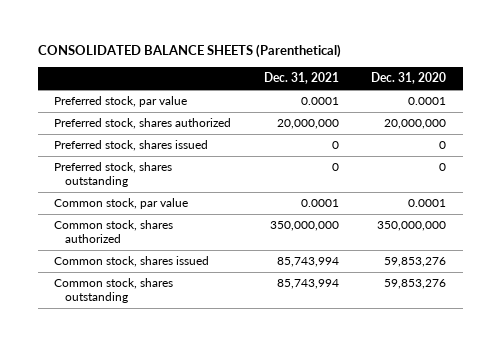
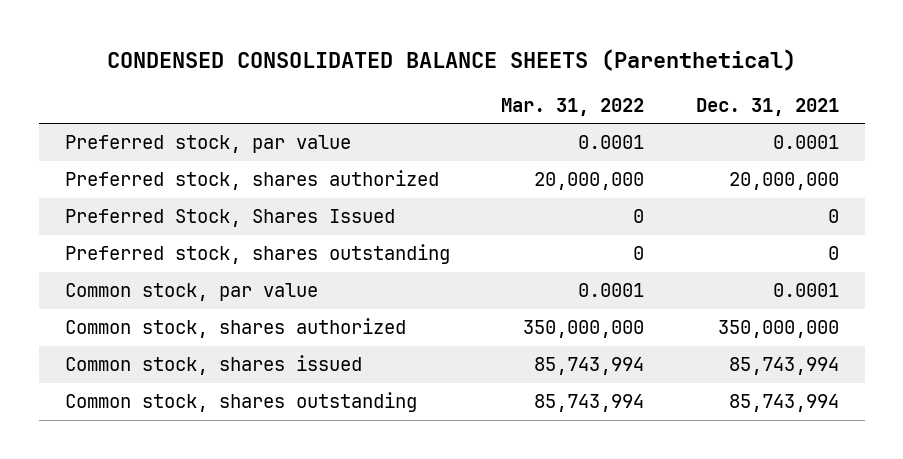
[37,44,341,59] CONSOLIDATED BALANCE SHEETS (Parenthetical) -> [106,48,796,71] CONDENSED CONSOLIDATED BALANCE SHEETS (Parenthetical)
[371,72,447,85] Dec. 31, 2020 -> none
none -> [501,97,645,116] Mar. 31, 2022
[54,140,209,152] Preferred stock, shares issued -> [64,209,395,228] Preferred Stock, Shares Issued

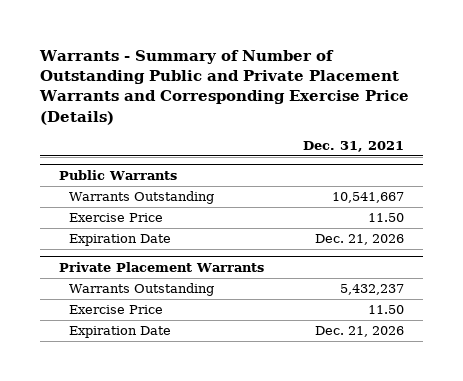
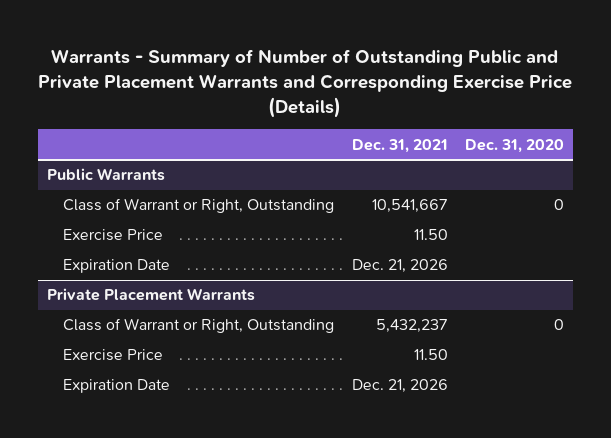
none -> [465,138,565,153] Dec. 31, 2020
[69,191,215,205] Warrants Outstanding -> [63,198,335,214] Class of Warrant or Right, Outstanding
[69,283,215,297] Warrants Outstanding -> [63,318,335,334] Class of Warrant or Right, Outstanding

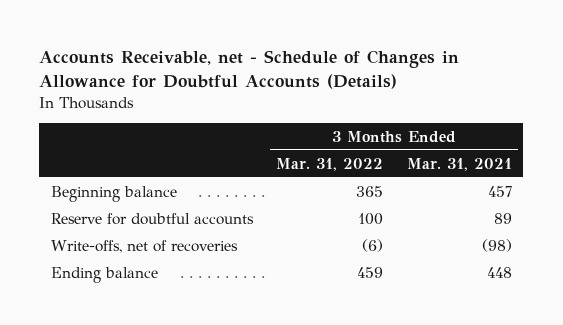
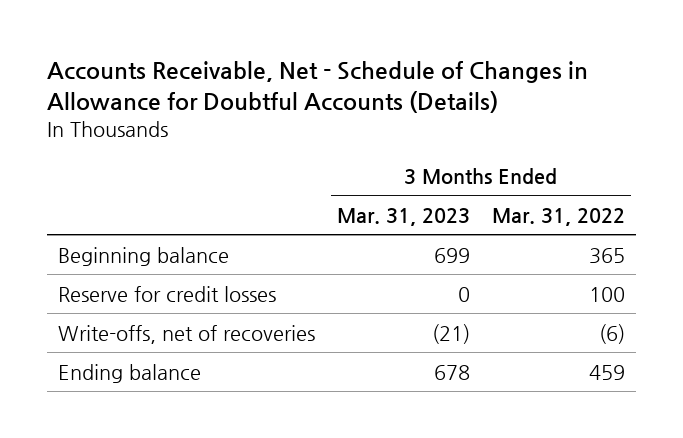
[39,50,460,89] Accounts Receivable, net - Schedule of Changes in Allowance for Doubtful Accounts (Details) -> [46,60,588,114] Accounts Receivable, Net - Schedule of Changes in Allowance for Doubtful Accounts (Details)
[406,157,512,171] Mar. 31, 2021 -> none
none -> [336,207,470,226] Mar. 31, 2023
[50,212,254,225] Reserve for doubtful accounts -> none
none -> [57,285,276,302] Reserve for credit losses

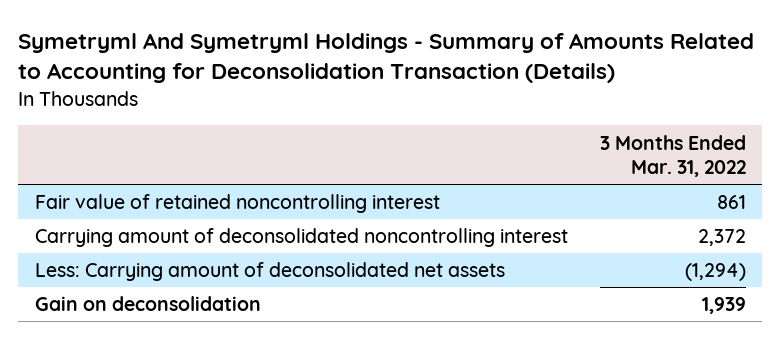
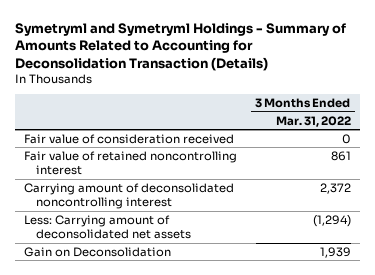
[18,32,755,84] Symetryml And Symetryml Holdings - Summary of Amounts Related to Accounting for Deconsolidation Transaction (Details) -> [15,22,347,71] Symetryml and Symetryml Holdings - Summary of Amounts Related to Accounting for Deconsolidation Transaction (Details)
none -> [24,133,235,144] Fair value of consideration received
[34,296,261,312] Gain on deconsolidation -> [24,246,172,257] Gain on Deconsolidation

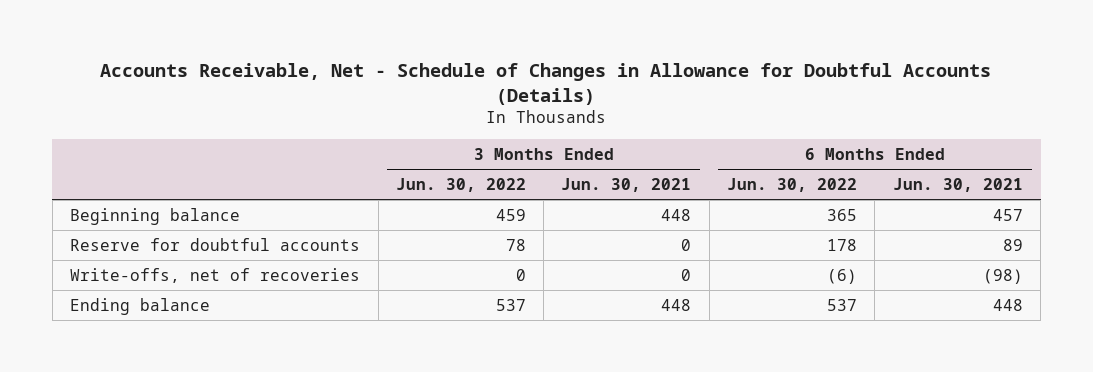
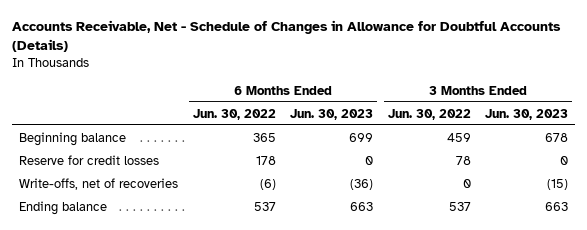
[561,177,692,192] Jun. 30, 2021 -> none
[892,177,1023,192] Jun. 30, 2021 -> none
none -> [290,108,374,120] Jun. 30, 2023
none -> [485,108,569,120] Jun. 30, 2023
[70,237,361,251] Reserve for doubtful accounts -> [19,154,160,165] Reserve for credit losses

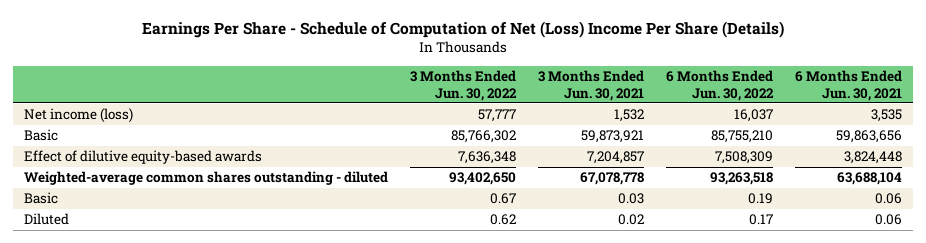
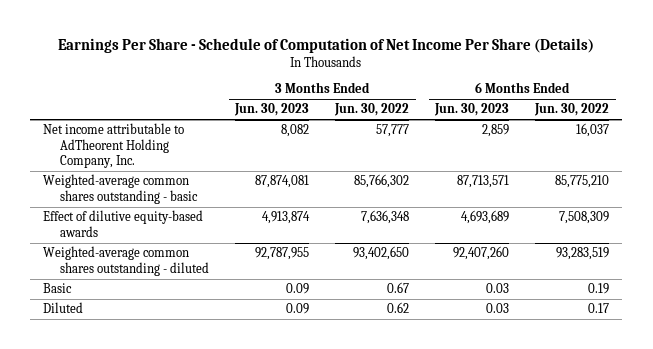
[141,20,784,38] Earnings Per Share - Schedule of Computation of Net (Loss) Income Per Share (Details) -> [58,37,595,53] Earnings Per Share - Schedule of Computation of Net Income Per Share (Details)
[537,70,644,101] 3 Months Ended Jun. 30, 2021 -> none
[794,70,902,101] 6 Months Ended Jun. 30, 2021 -> none
none -> [234,103,310,117] Jun. 30, 2023
none -> [434,103,510,117] Jun. 30, 2023
[23,129,58,142] Basic -> none
[23,108,133,124] Net income (loss) -> [43,123,185,169] Net income attributable to AdTheorent Holding Company, Inc.
none -> [43,174,199,204] Weighted-average common shares outstanding - basic
[709,172,773,186] 93,263,518 -> [556,247,610,261] 93,283,519

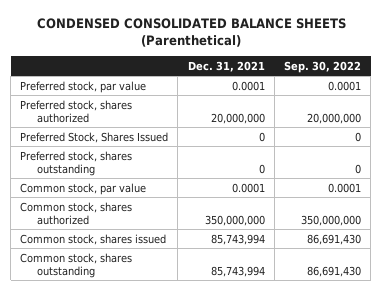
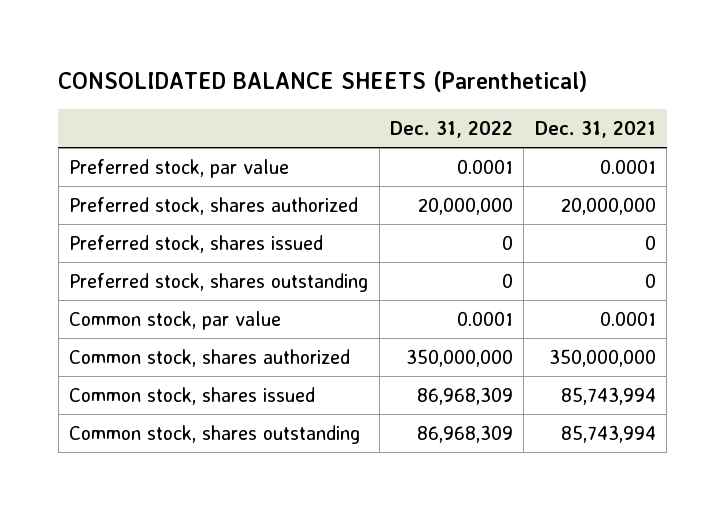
[36,17,346,48] CONDENSED CONSOLIDATED BALANCE SHEETS (Parenthetical) -> [58,71,588,93] CONSOLIDATED BALANCE SHEETS (Parenthetical)
[284,60,362,73] Sep. 30, 2022 -> none
none -> [389,120,513,138] Dec. 31, 2022
[20,131,169,143] Preferred Stock, Shares Issued -> [69,234,324,253] Preferred stock, shares issued

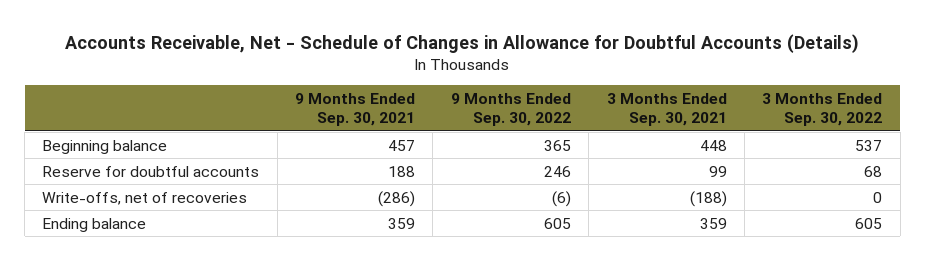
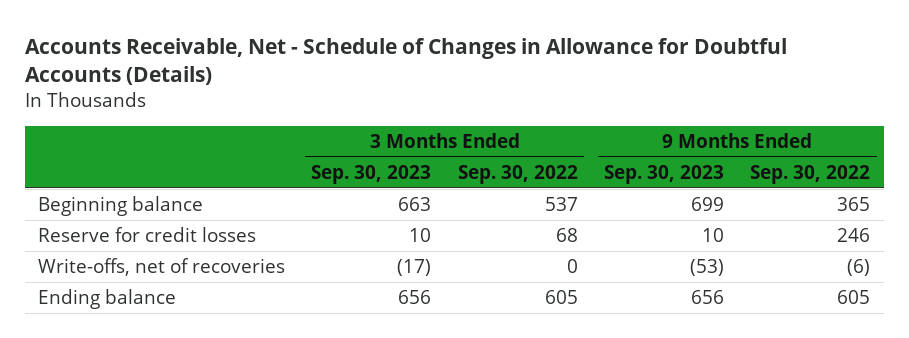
[295,92,416,127] 9 Months Ended Sep. 30, 2021 -> none
[606,92,727,127] 3 Months Ended Sep. 30, 2021 -> none
none -> [311,164,432,184] Sep. 30, 2023
none -> [604,164,725,184] Sep. 30, 2023
[42,165,260,177] Reserve for doubtful accounts -> [38,227,257,243] Reserve for credit losses

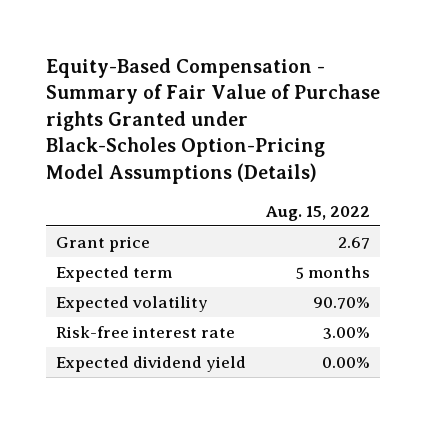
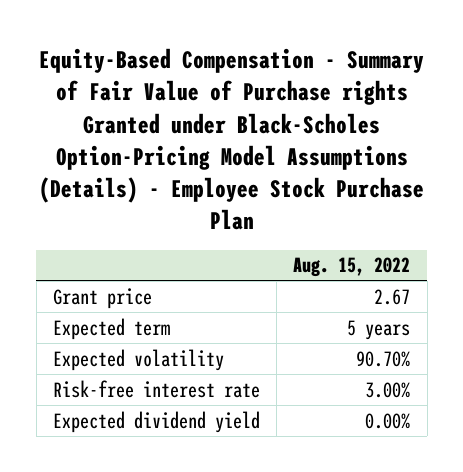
[46,57,381,184] Equity-Based Compensation - Summary of Fair Value of Purchase rights Granted under Black-Scholes Option-Pricing Model Assumptions (Details) -> [38,48,424,230] Equity-Based Compensation - Summary of Fair Value of Purchase rights Granted under Black-Scholes Option-Pricing Model Assumptions (Details) - Employee Stock Purchase Plan
[296,265,371,279] 5 months -> [347,319,411,340] 5 years

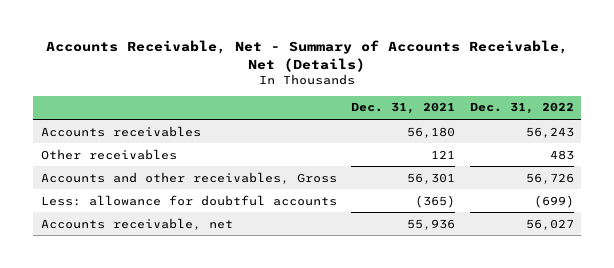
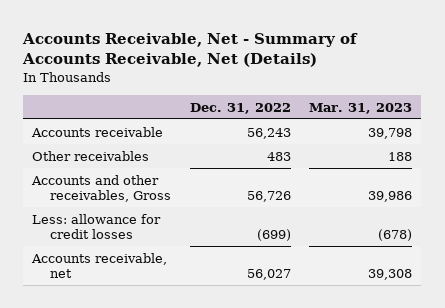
[351,102,456,115] Dec. 31, 2021 -> none
none -> [309,102,413,114] Mar. 31, 2023
[40,125,201,137] Accounts receivables -> [31,126,164,137] Accounts receivable
[40,194,337,206] Less: allowance for doubtful accounts -> [32,213,162,239] Less: allowance for credit losses

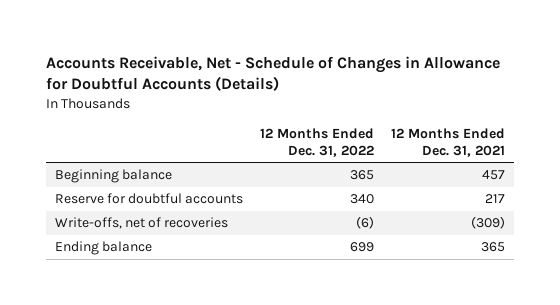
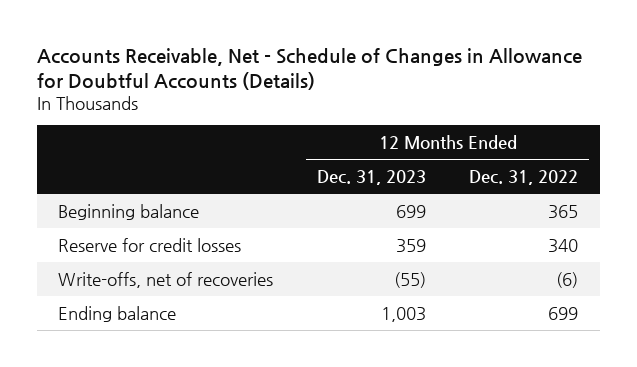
[391,127,506,157] 12 Months Ended Dec. 31, 2021 -> none
none -> [316,170,426,186] Dec. 31, 2023
[54,193,243,205] Reserve for doubtful accounts -> none
none -> [58,237,242,252] Reserve for credit losses

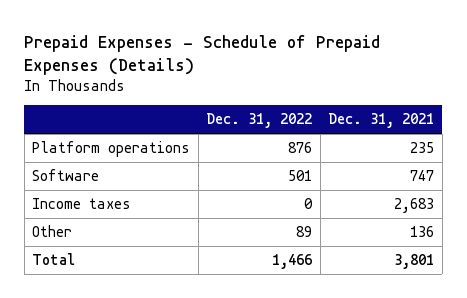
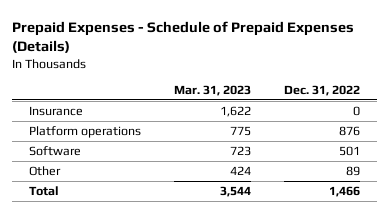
[328,113,435,129] Dec. 31, 2021 -> none
none -> [174,85,252,97] Mar. 31, 2023
none -> [29,105,84,116] Insurance
[32,197,132,209] Income taxes -> none

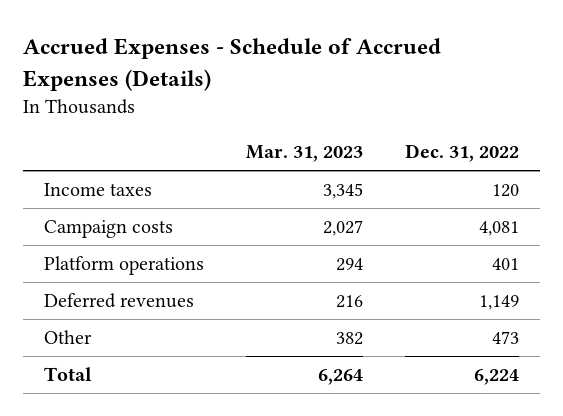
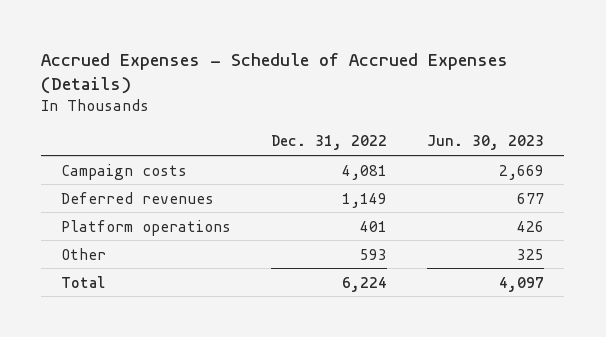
[245,145,363,163] Mar. 31, 2023 -> none
none -> [427,135,545,151] Jun. 30, 2023
[44,183,153,197] Income taxes -> none
[44,256,205,276] Platform operations -> [61,219,232,236] Platform operations
[491,331,519,345] 473 -> [360,248,388,260] 593

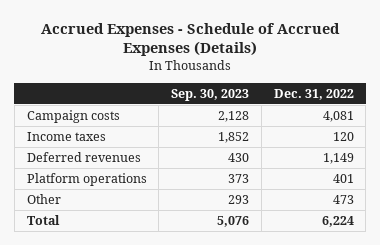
[427,135,545,151] Jun. 30, 2023 -> none
none -> [171,88,250,101] Sep. 30, 2023
none -> [26,131,106,141] Income taxes
[360,248,388,260] 593 -> [332,194,354,204] 473

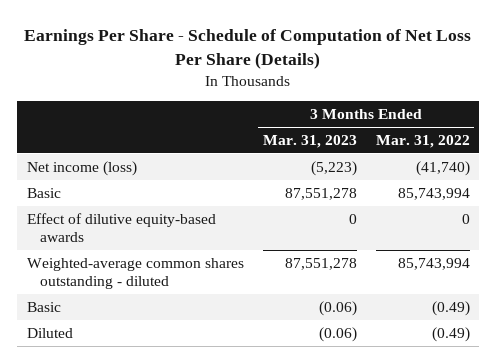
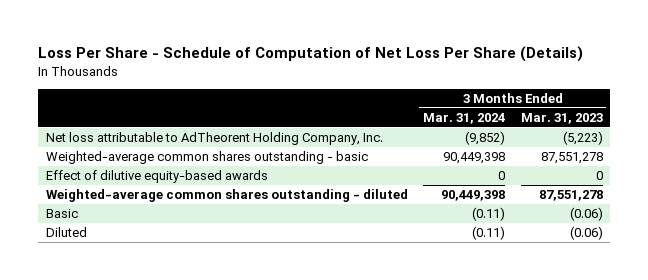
[24,29,472,70] Earnings Per Share - Schedule of Computation of Net Loss Per Share (Details) -> [38,46,584,63] Loss Per Share - Schedule of Computation of Net Loss Per Share (Details)
[375,135,470,149] Mar. 31, 2022 -> none
none -> [423,113,506,125] Mar. 31, 2024
[26,160,137,176] Net income (loss) -> [45,132,383,146] Net loss attributable to AdTheorent Holding Company, Inc.
[26,187,61,198] Basic -> [45,151,368,165] Weighted-average common shares outstanding - basic

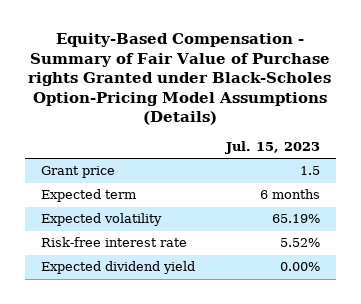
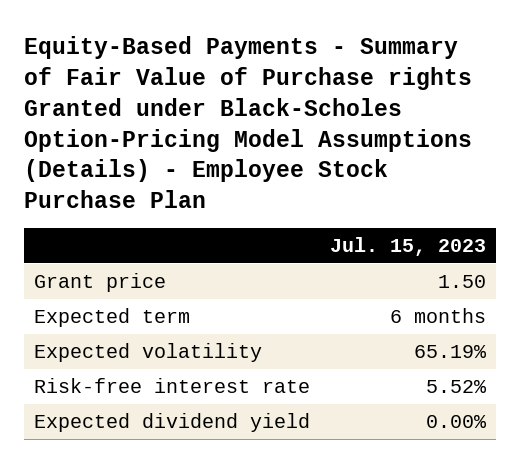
[28,33,332,125] Equity-Based Compensation - Summary of Fair Value of Purchase rights Granted under Black-Scholes Option-Pricing Model Assumptions (Details) -> [23,36,472,209] Equity-Based Payments - Summary of Fair Value of Purchase rights Granted under Black-Scholes Option-Pricing Model Assumptions (Details) - Employee Stock Purchase Plan
[299,166,320,176] 1.5 -> [437,274,486,288] 1.50

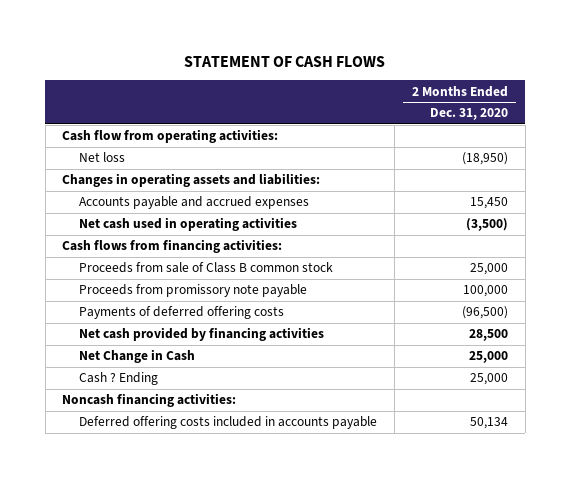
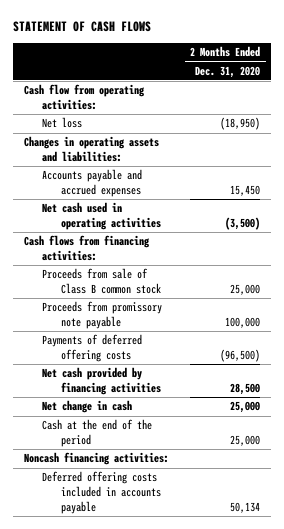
[79,349,196,364] Net Change in Cash -> [42,400,133,414] Net change in cash
[79,372,159,386] Cash ? Ending -> [42,419,153,448] Cash at the end of the period

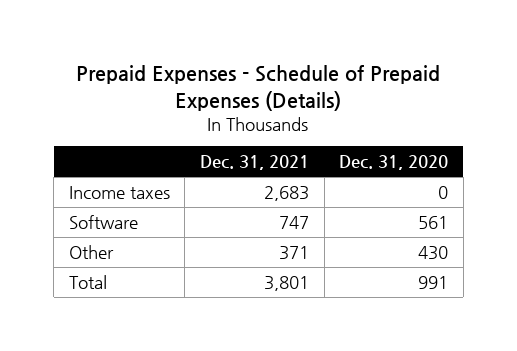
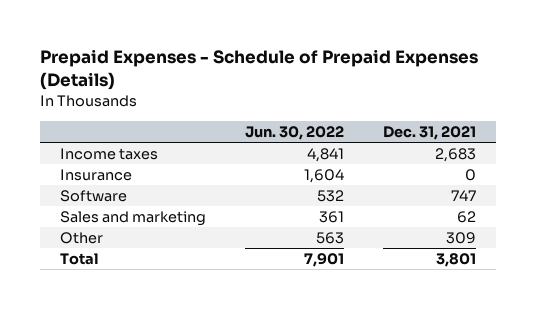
[339,155,449,171] Dec. 31, 2020 -> none
none -> [245,125,345,140] Jun. 30, 2022
none -> [60,169,133,182] Insurance
none -> [60,211,207,227] Sales and marketing
[278,245,309,260] 371 -> [446,232,477,245] 309

